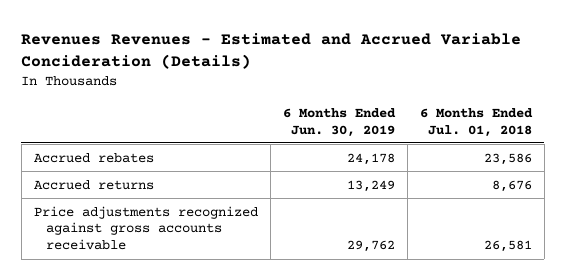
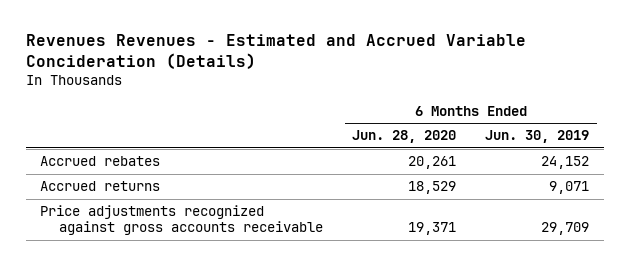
[419,107,533,137] 6 Months Ended Jul. 01, 2018 -> none
none -> [352,130,457,144] Jun. 28, 2020
[346,152,395,165] 24,178 -> [541,156,590,170] 24,152
[346,179,395,192] 13,249 -> [549,181,590,195] 9,071
[346,240,395,253] 29,762 -> [541,222,590,236] 29,709

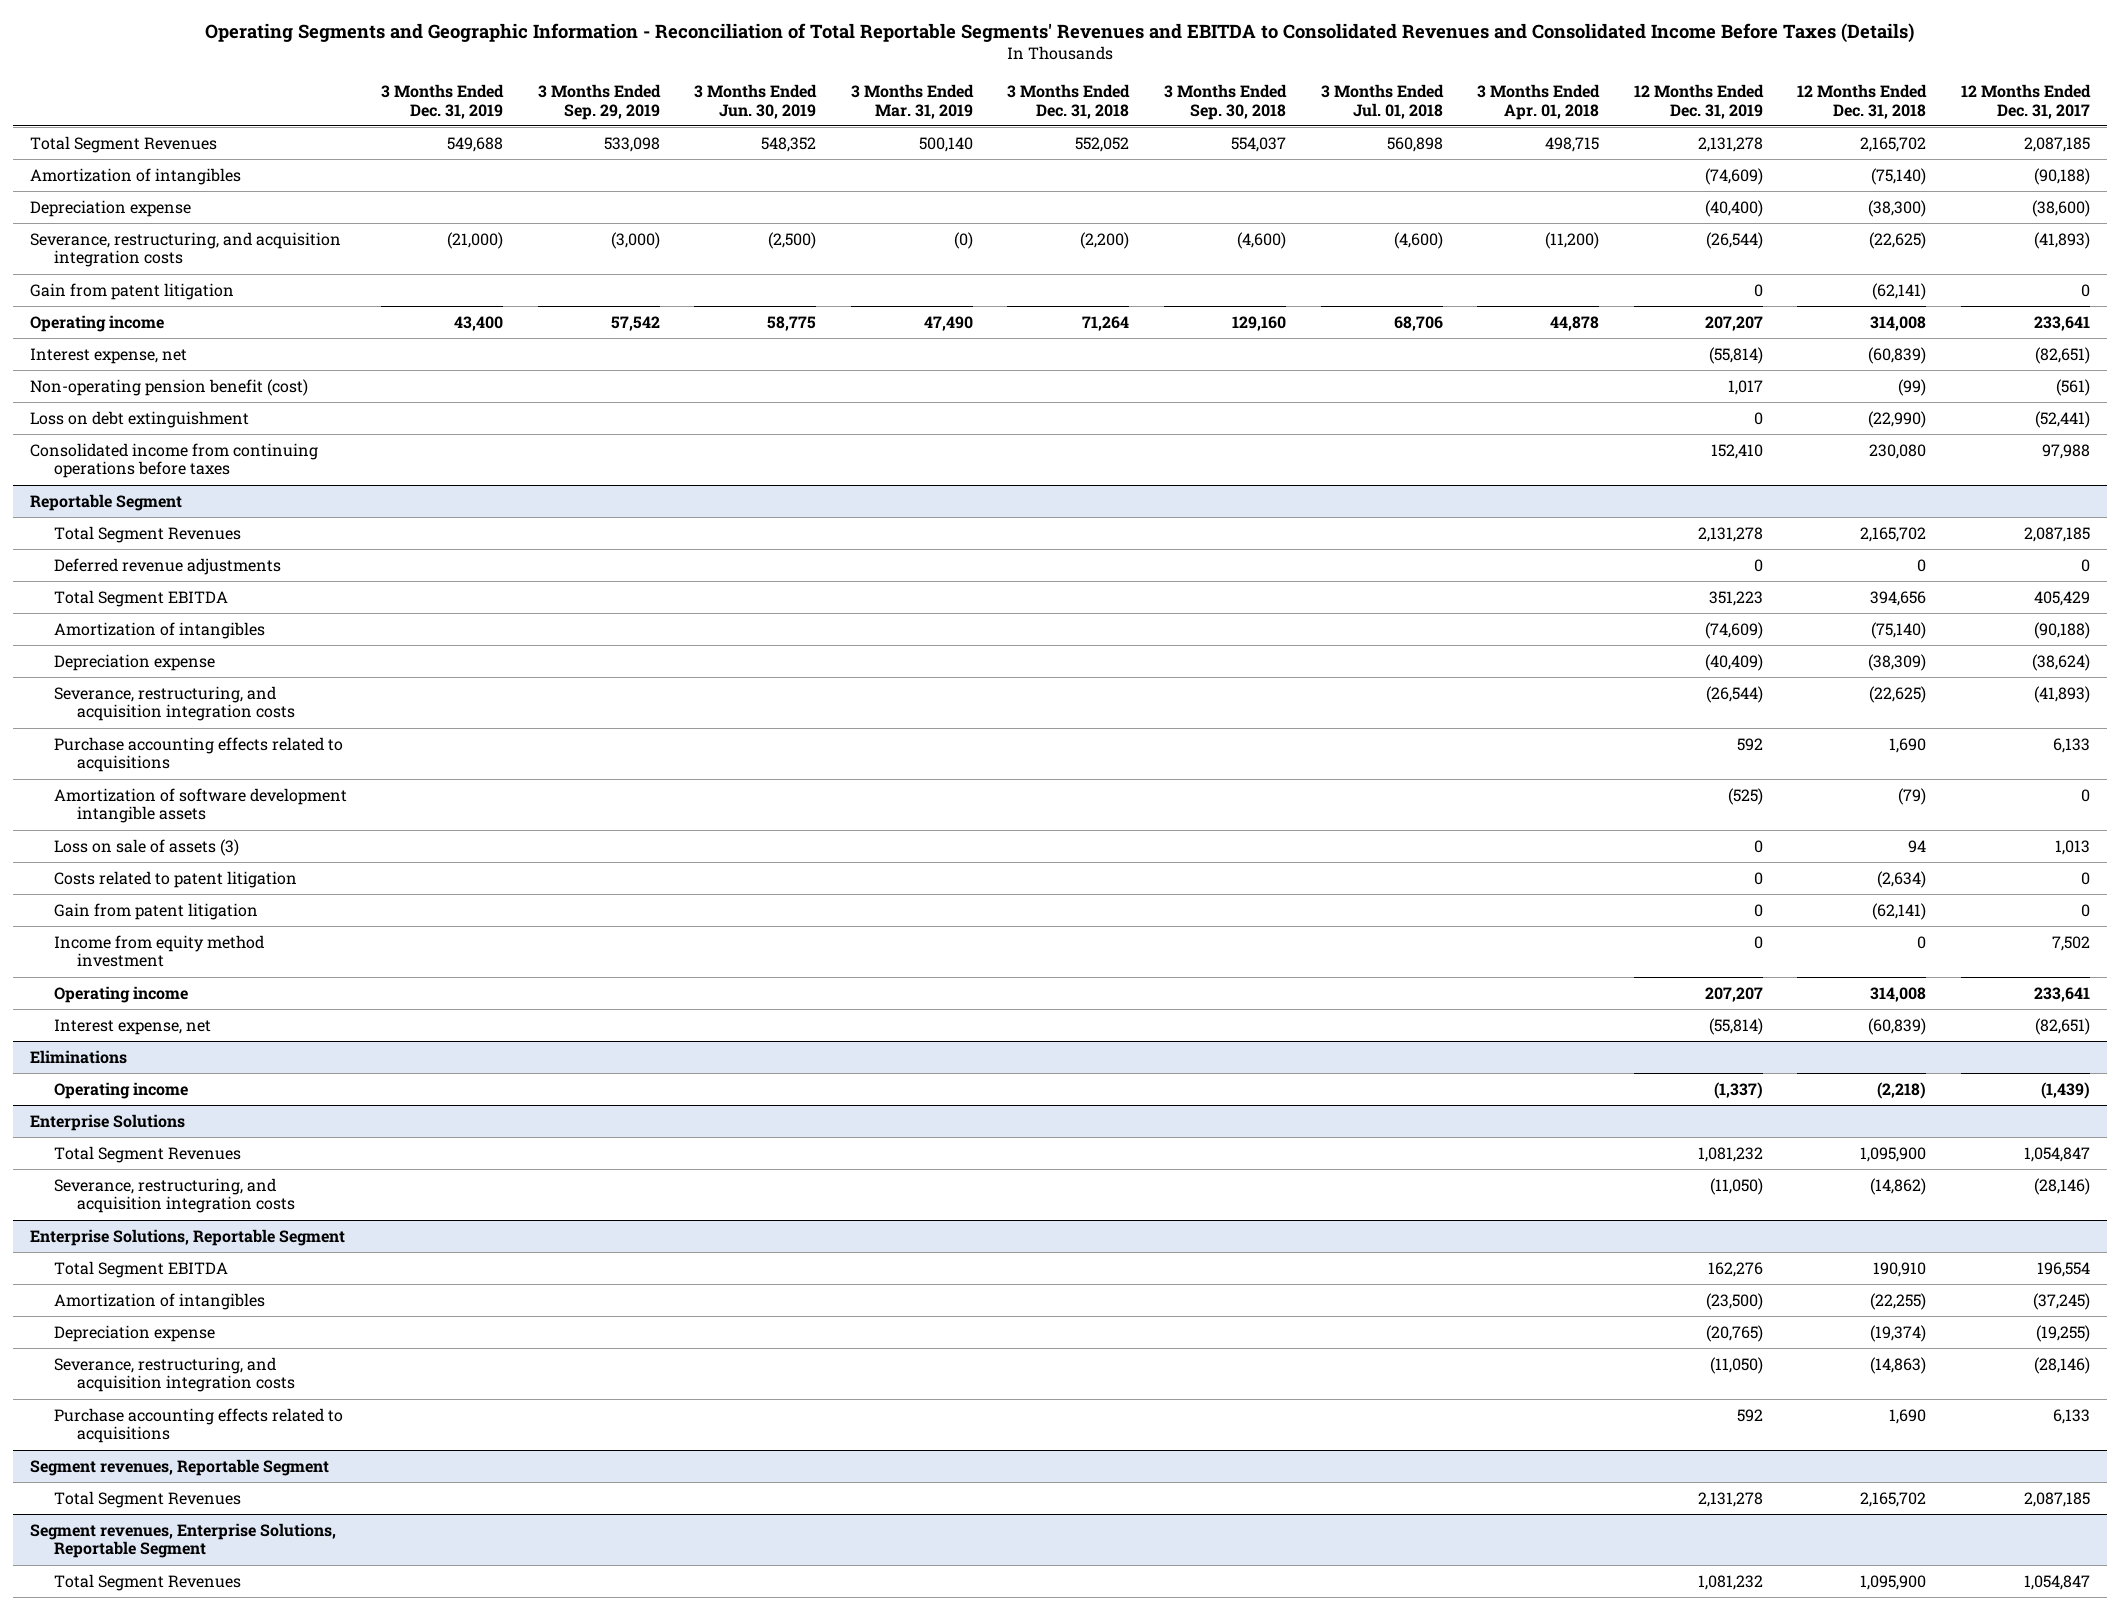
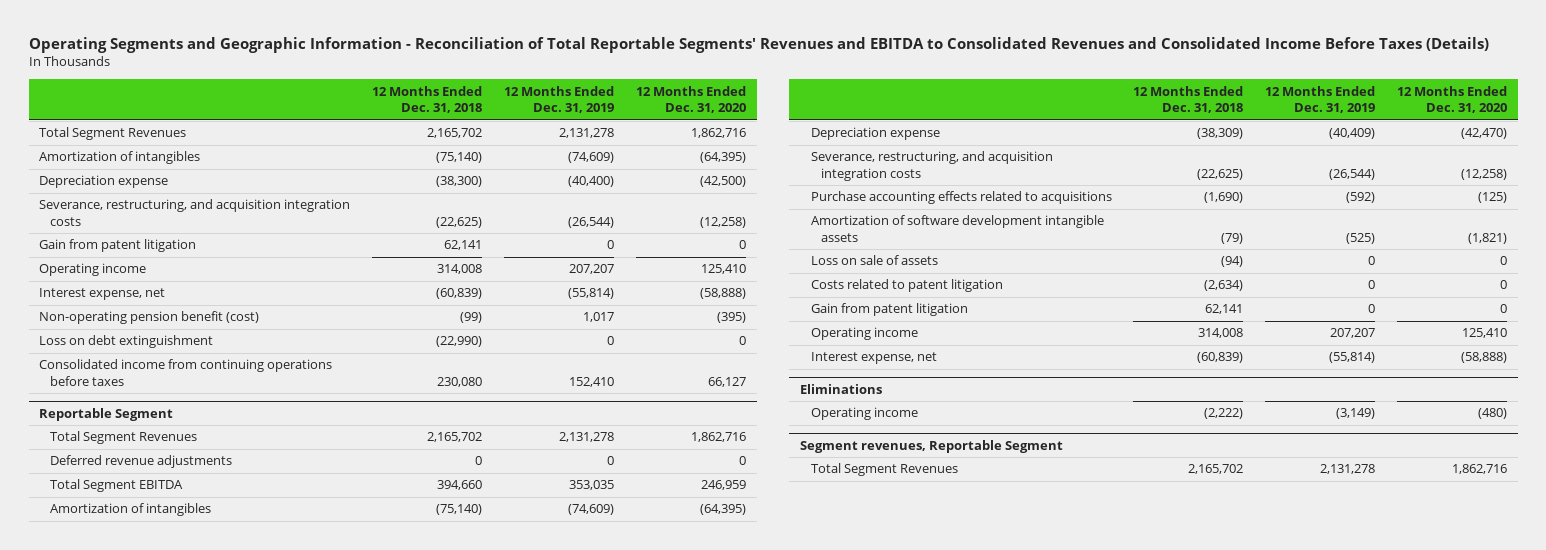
[381,83,505,119] 3 Months Ended Dec. 31, 2019 -> none
[537,83,661,120] 3 Months Ended Sep. 29, 2019 -> none
[694,83,818,119] 3 Months Ended Jun. 30, 2019 -> none
[850,83,974,119] 3 Months Ended Mar. 31, 2019 -> none
[1007,83,1131,119] 3 Months Ended Dec. 31, 2018 -> none
[1163,83,1287,120] 3 Months Ended Sep. 30, 2018 -> none
[1320,83,1444,119] 3 Months Ended Jul. 01, 2018 -> none
[1477,83,1601,120] 3 Months Ended Apr. 01, 2018 -> none
[1960,83,2091,119] 12 Months Ended Dec. 31, 2017 -> none
none -> [636,85,747,114] 12 Months Ended Dec. 31, 2020
[1872,282,1927,300] (62,141) -> [444,240,483,251] 62,141
[1708,590,1763,606] 351,223 -> [569,480,615,491] 353,035
[1870,590,1927,606] 394,656 -> [437,480,483,491] 394,660
[1736,737,1763,751] 592 -> [1346,192,1376,204] (592)
[1889,737,1927,753] 1,690 -> [1204,192,1244,204] (1,690)
[53,838,239,856] Loss on sale of assets (3) -> [810,255,938,266] Loss on sale of assets
[1908,839,1927,853] 94 -> [1221,256,1244,268] (94)
[53,934,264,968] Income from equity method investment -> none
[1872,902,1927,920] (62,141) -> [1205,304,1244,315] 62,141
[30,1113,186,1131] Enterprise Solutions -> none
[53,1145,241,1163] Total Segment Revenues -> none
[53,1177,296,1214] Severance, restructuring, and acquisition integration costs -> none
[30,1228,346,1246] Enterprise Solutions, Reportable Segment -> none
[53,1260,228,1278] Total Segment EBITDA -> none
[53,1292,265,1310] Amortization of intangibles -> none
[53,1324,215,1342] Depreciation expense -> none
[53,1356,296,1393] Severance, restructuring, and acquisition integration costs -> none
[53,1407,343,1444] Purchase accounting effects related to acquisitions -> none
[1713,1081,1763,1099] (1,337) -> [1336,408,1376,420] (3,149)
[1877,1081,1927,1099] (2,218) -> [1204,408,1244,420] (2,222)
[30,1522,337,1559] Segment revenues, Enterprise Solutions, Reportable Segment -> none
[53,1573,241,1591] Total Segment Revenues -> none

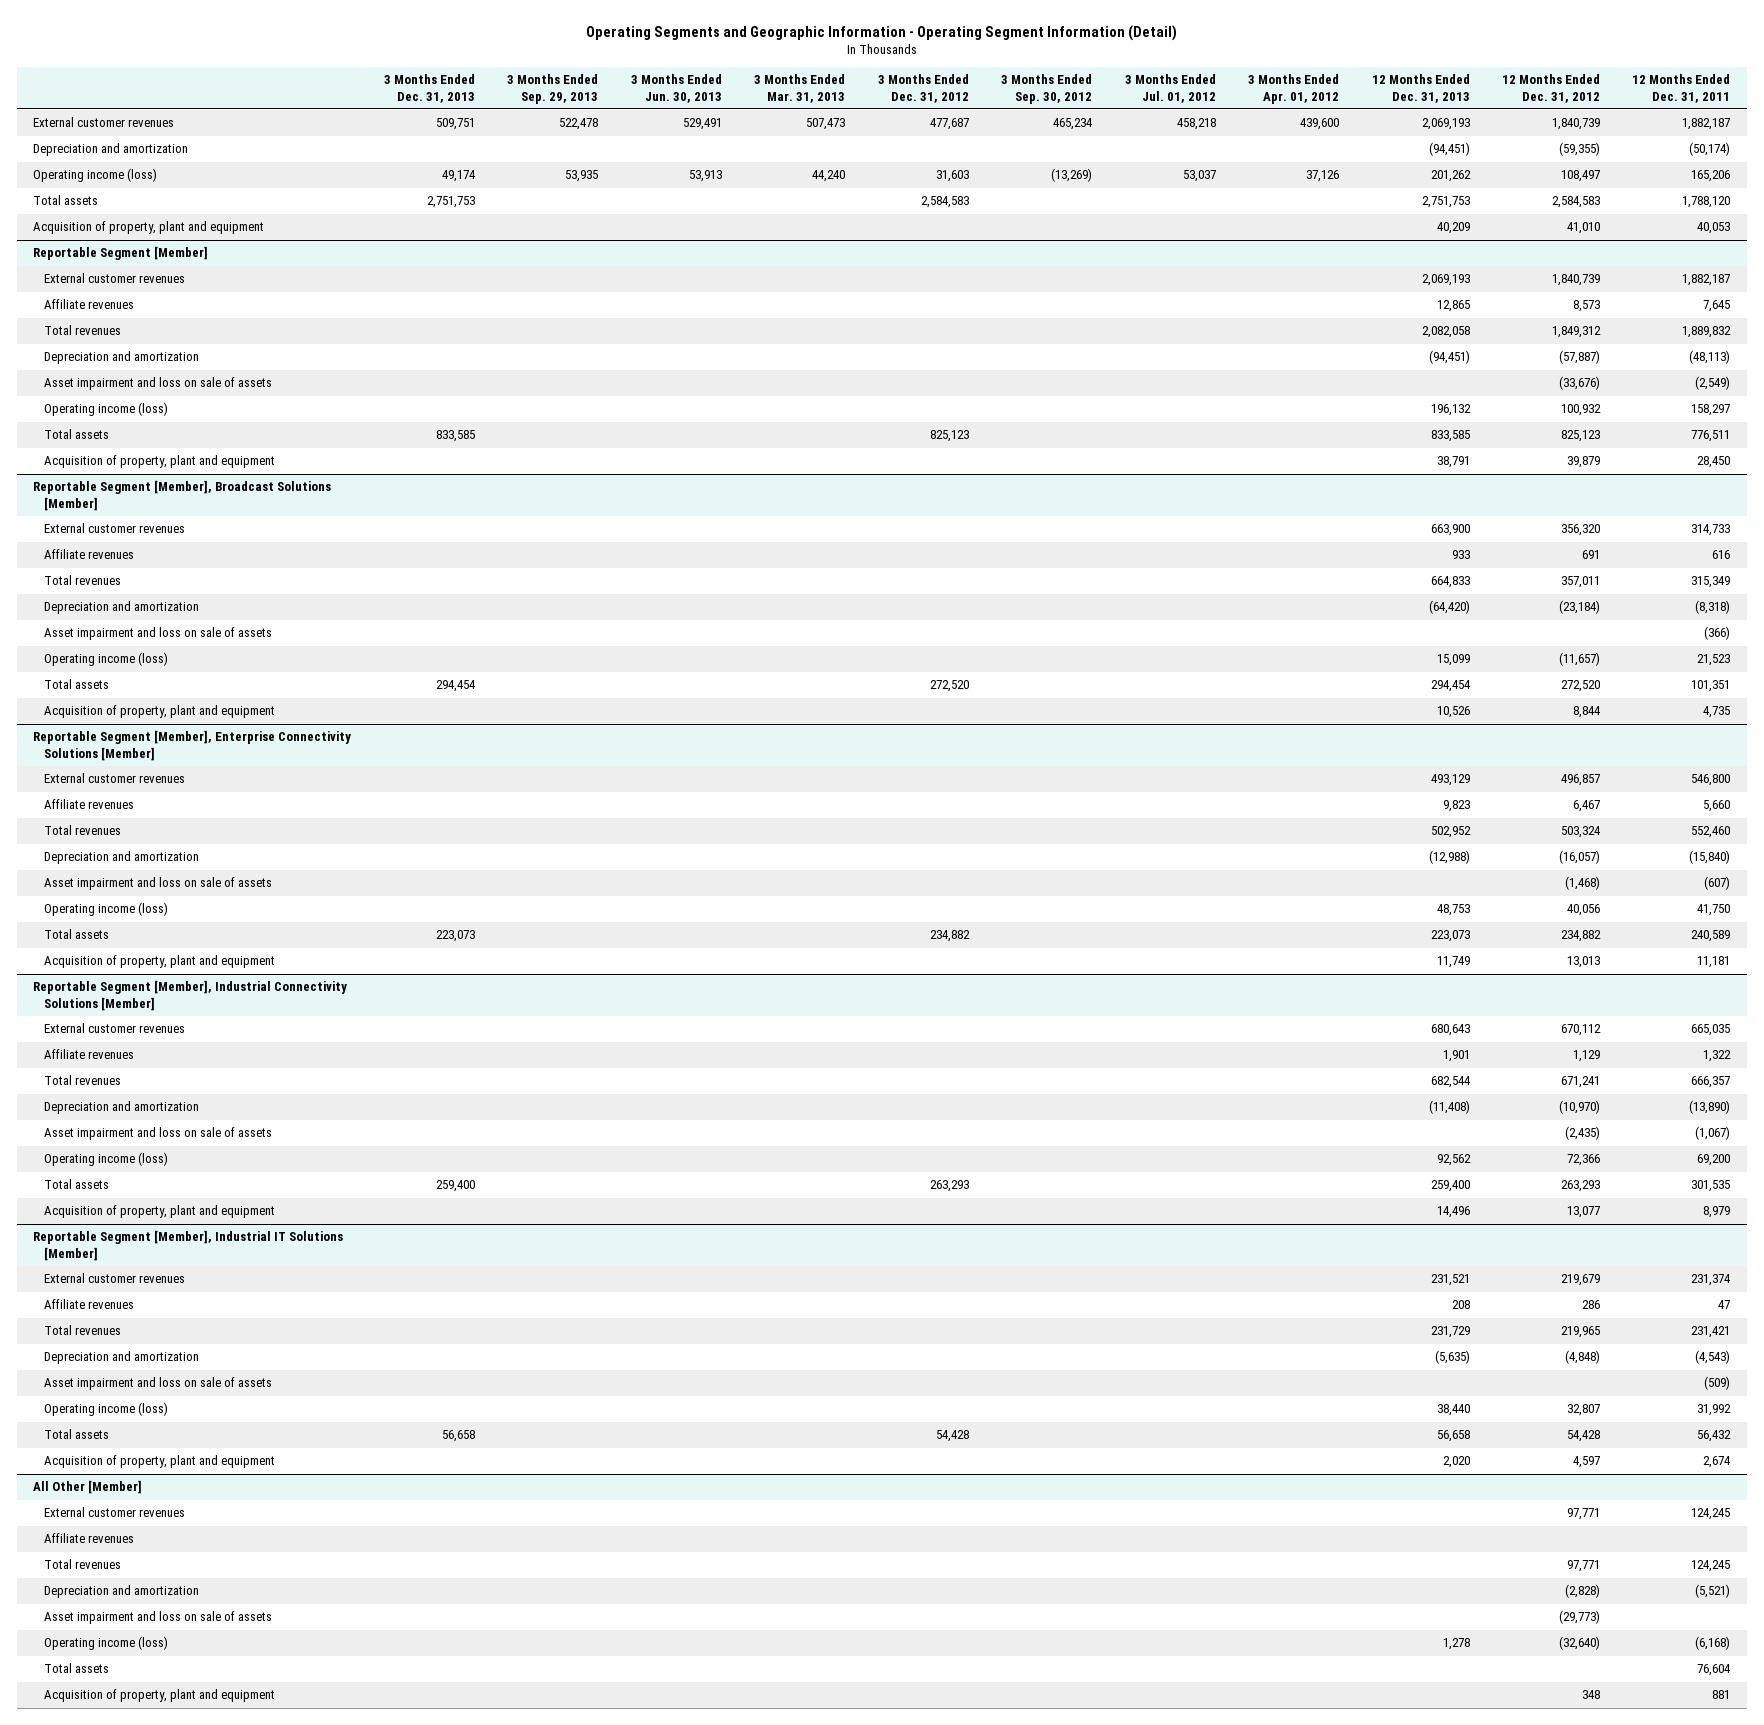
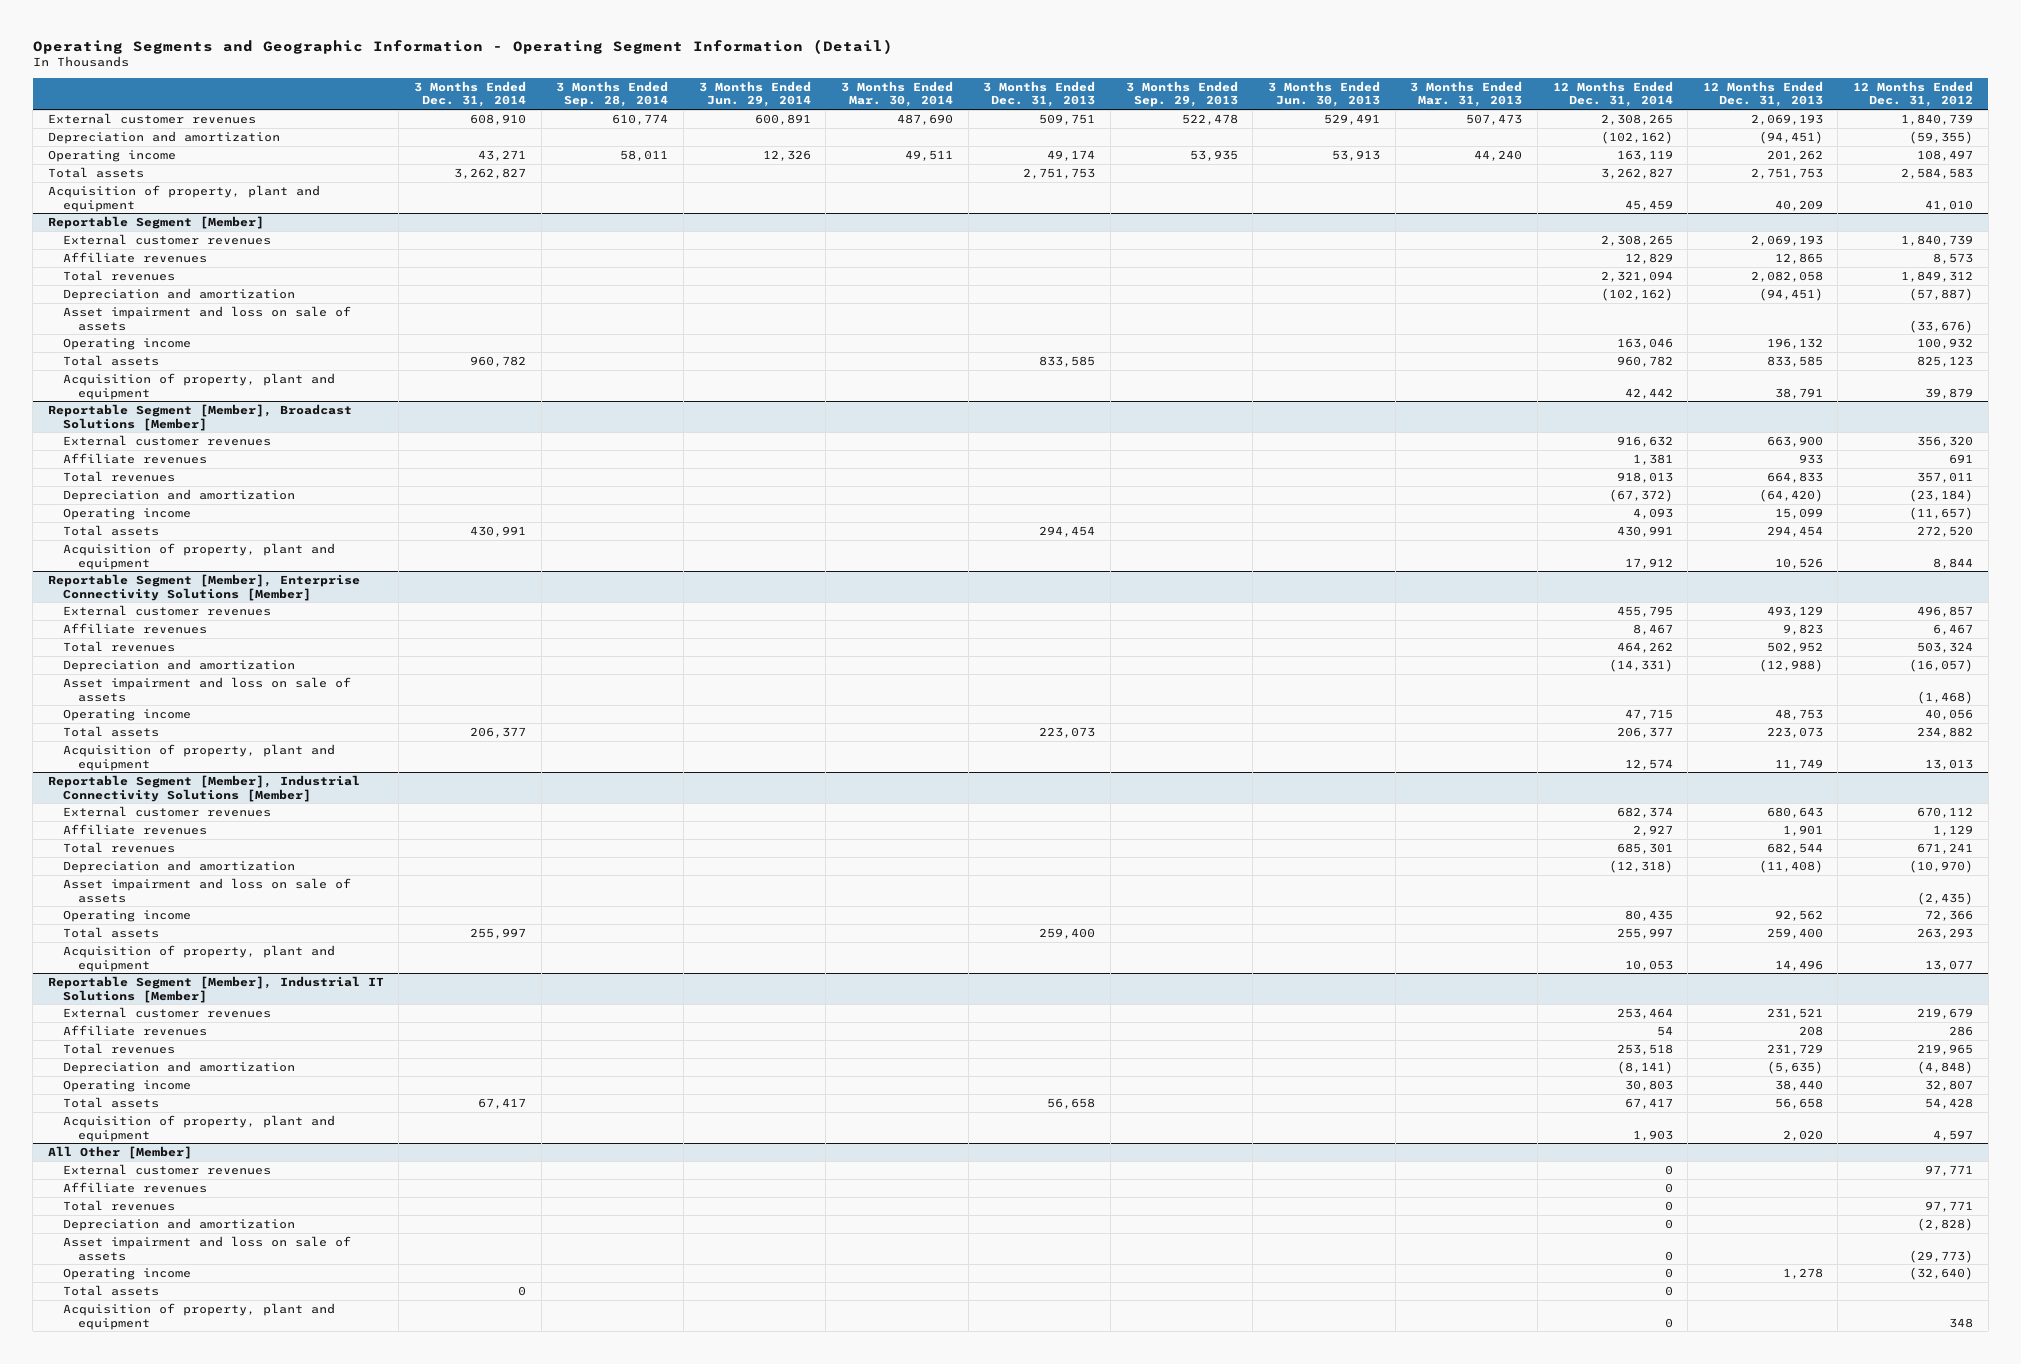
[877,74,969,103] 3 Months Ended Dec. 31, 2012 -> none
[1001,74,1093,104] 3 Months Ended Sep. 30, 2012 -> none
[1124,74,1216,103] 3 Months Ended Jul. 01, 2012 -> none
[1248,74,1340,104] 3 Months Ended Apr. 01, 2012 -> none
[1632,74,1731,103] 12 Months Ended Dec. 31, 2011 -> none
none -> [414,80,527,108] 3 Months Ended Dec. 31, 2014
none -> [556,80,669,108] 3 Months Ended Sep. 28, 2014
none -> [698,80,811,108] 3 Months Ended Jun. 29, 2014
none -> [841,80,954,108] 3 Months Ended Mar. 30, 2014
none -> [1552,80,1673,108] 12 Months Ended Dec. 31, 2014
[33,168,158,183] Operating income (loss) -> [47,149,176,162] Operating income
[44,402,169,417] Operating income (loss) -> [62,337,191,350] Operating income
[44,627,273,641] Asset impairment and loss on sale of assets -> none
[44,652,169,667] Operating income (loss) -> [62,507,191,520] Operating income
[44,902,169,917] Operating income (loss) -> [62,708,191,721] Operating income
[44,1152,169,1167] Operating income (loss) -> [62,909,191,922] Operating income
[44,1377,273,1391] Asset impairment and loss on sale of assets -> none
[44,1402,169,1417] Operating income (loss) -> [62,1079,191,1092] Operating income
[44,1636,169,1651] Operating income (loss) -> [62,1267,191,1280] Operating income

